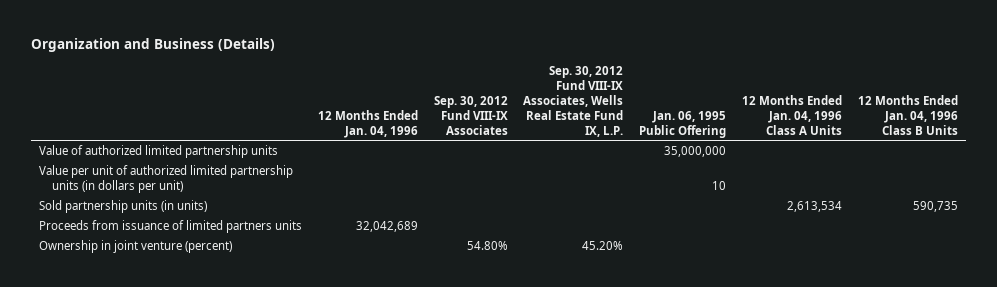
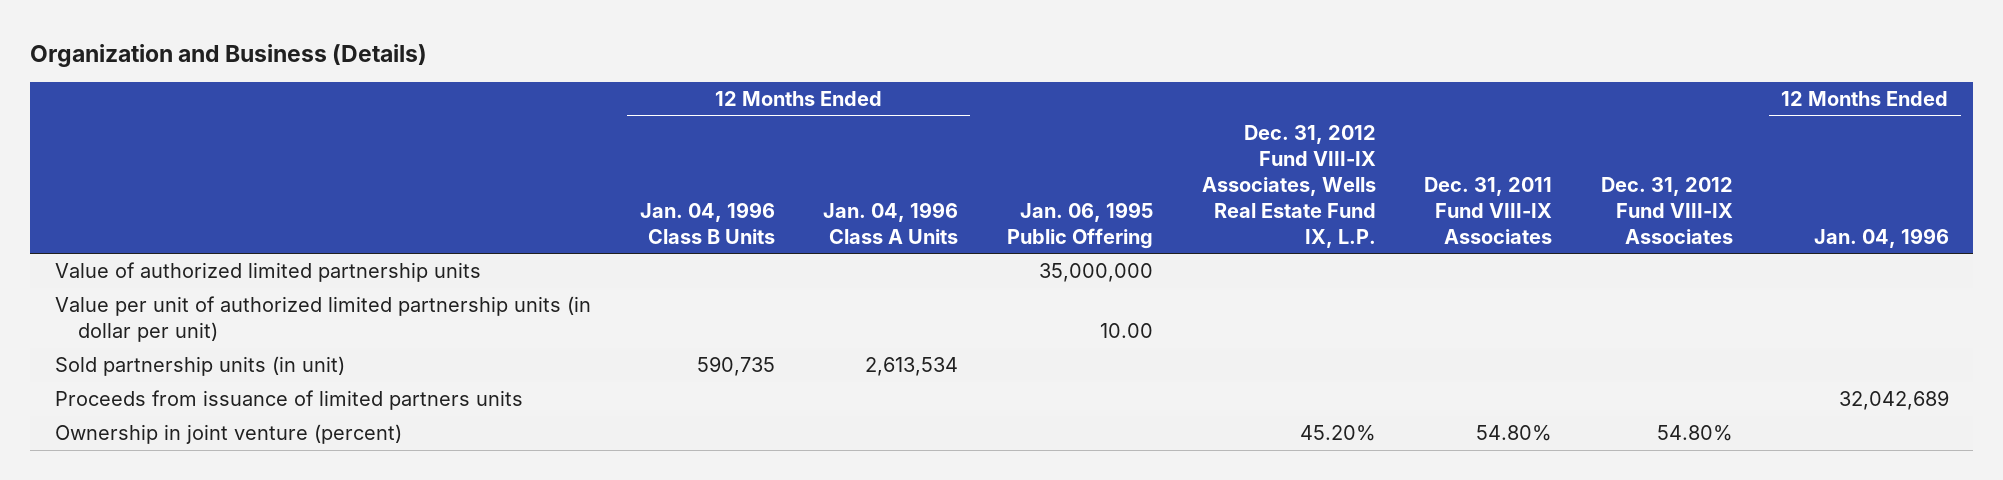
[433,95,508,135] Sep. 30, 2012 Fund VIII-IX Associates -> none
[523,65,624,137] Sep. 30, 2012 Fund VIII-IX Associates, Wells Real Estate Fund IX, L.P. -> none
none -> [1201,125,1376,248] Dec. 31, 2012 Fund VIII-IX Associates, Wells Real Estate Fund IX, L.P.
none -> [1424,176,1553,244] Dec. 31, 2011 Fund VIII-IX Associates
none -> [1600,176,1733,244] Dec. 31, 2012 Fund VIII-IX Associates
[38,165,293,194] Value per unit of authorized limited partnership units (in dollars per unit) -> [54,296,591,343] Value per unit of authorized limited partnership units (in dollar per unit)
[712,181,727,191] 10 -> [1099,323,1153,339] 10.00
[38,200,207,214] Sold partnership units (in units) -> [54,356,345,377] Sold partnership units (in unit)

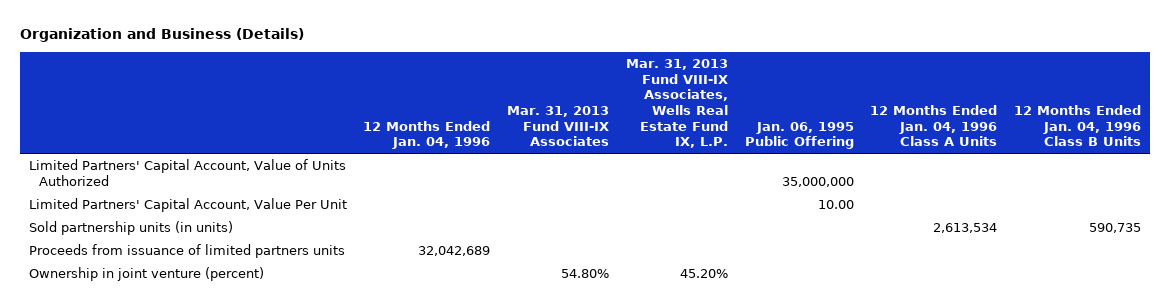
[1201,125,1376,248] Dec. 31, 2012 Fund VIII-IX Associates, Wells Real Estate Fund IX, L.P. -> none
[1424,176,1553,244] Dec. 31, 2011 Fund VIII-IX Associates -> none
[1600,176,1733,244] Dec. 31, 2012 Fund VIII-IX Associates -> none
none -> [507,105,610,147] Mar. 31, 2013 Fund VIII-IX Associates
none -> [625,58,728,149] Mar. 31, 2013 Fund VIII-IX Associates, Wells Real Estate Fund IX, L.P.
[54,262,481,283] Value of authorized limited partnership units -> [28,159,346,186] Limited Partners' Capital Account, Value of Units Authorized
[54,296,591,343] Value per unit of authorized limited partnership units (in dollar per unit) -> [28,198,347,213] Limited Partners' Capital Account, Value Per Unit
[54,356,345,377] Sold partnership units (in unit) -> [28,221,233,236] Sold partnership units (in units)

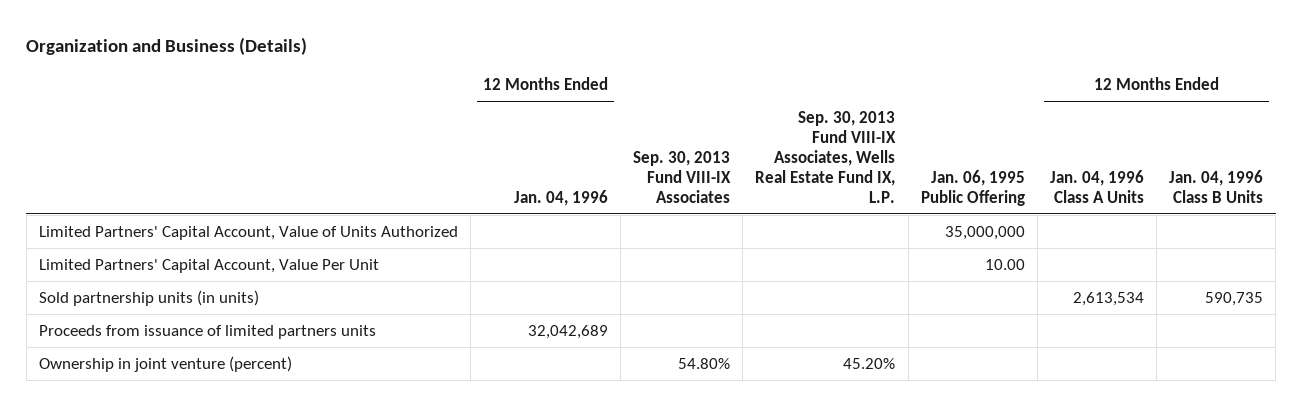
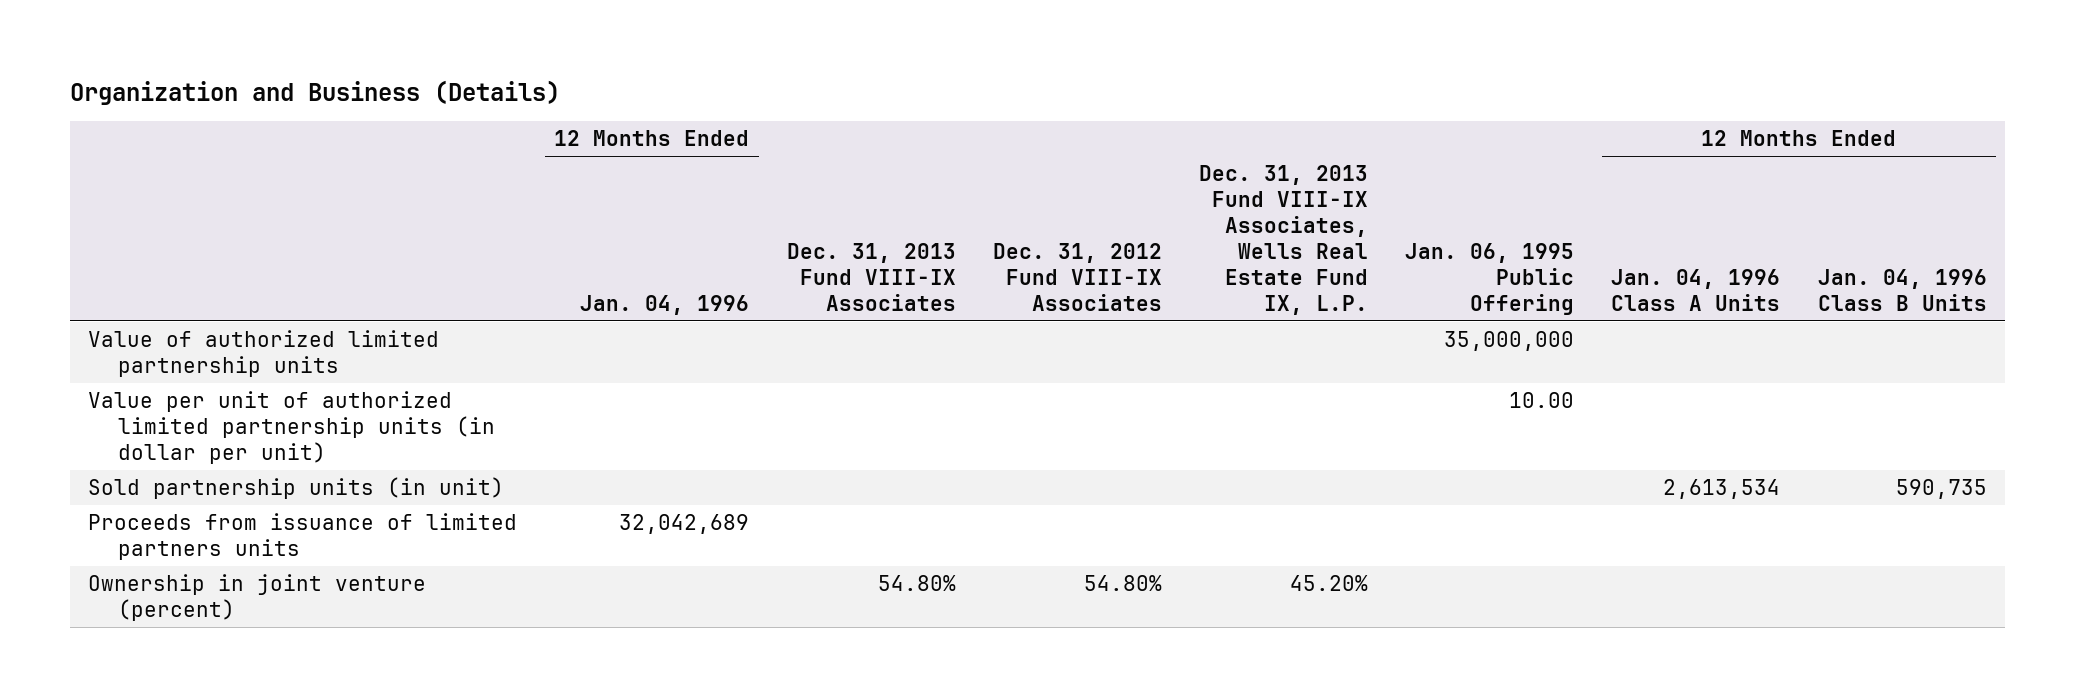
[633,150,732,203] Sep. 30, 2013 Fund VIII-IX Associates -> none
[755,110,897,203] Sep. 30, 2013 Fund VIII-IX Associates, Wells Real Estate Fund IX, L.P. -> none
none -> [786,242,956,311] Dec. 31, 2013 Fund VIII-IX Associates
none -> [992,242,1162,311] Dec. 31, 2012 Fund VIII-IX Associates
none -> [1199,165,1369,315] Dec. 31, 2013 Fund VIII-IX Associates, Wells Real Estate Fund IX, L.P.
[38,225,458,240] Limited Partners' Capital Account, Value of Units Authorized -> [88,329,440,377] Value of authorized limited partnership units
[38,258,379,273] Limited Partners' Capital Account, Value Per Unit -> [88,390,495,464] Value per unit of authorized limited partnership units (in dollar per unit)
[38,289,259,306] Sold partnership units (in units) -> [88,476,505,499] Sold partnership units (in unit)

